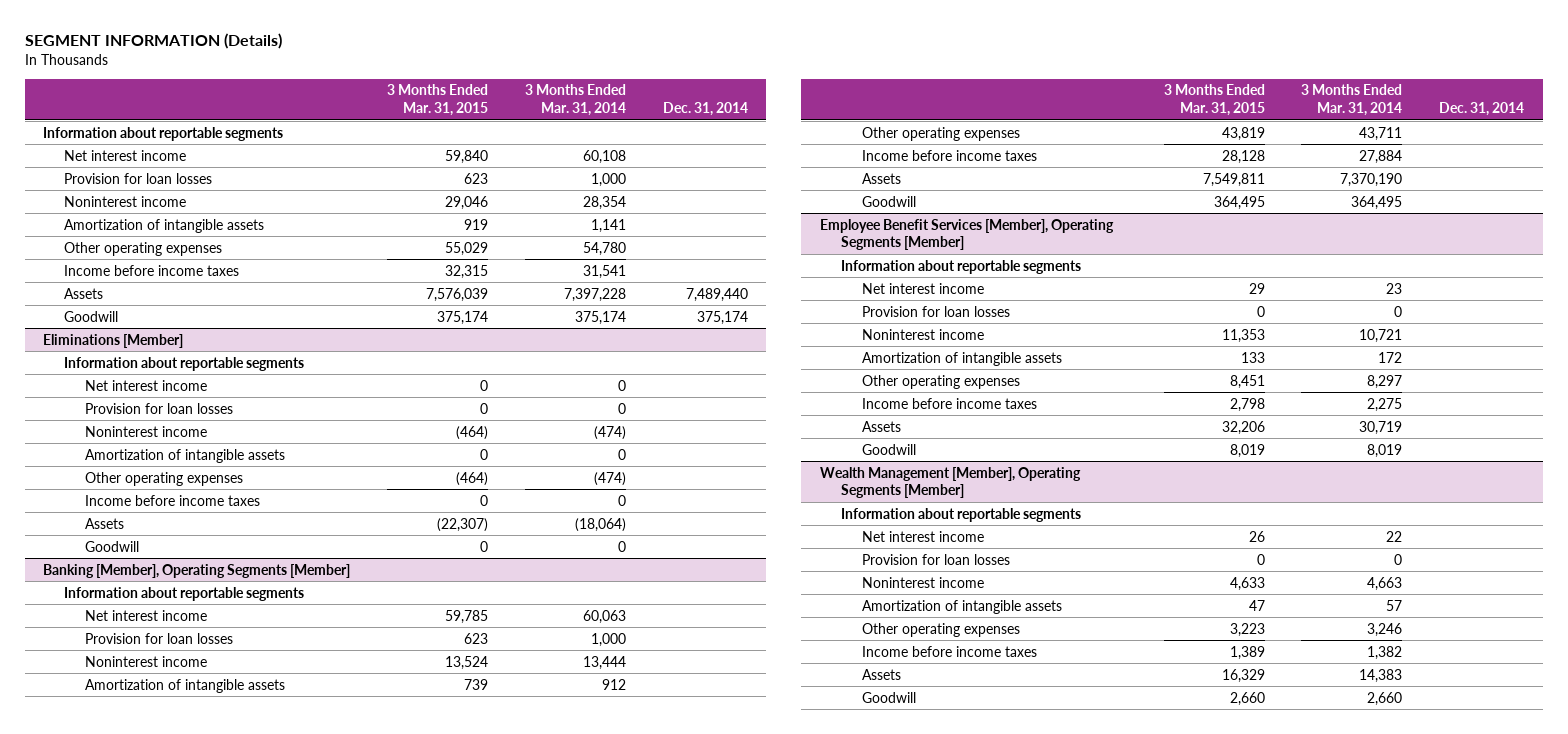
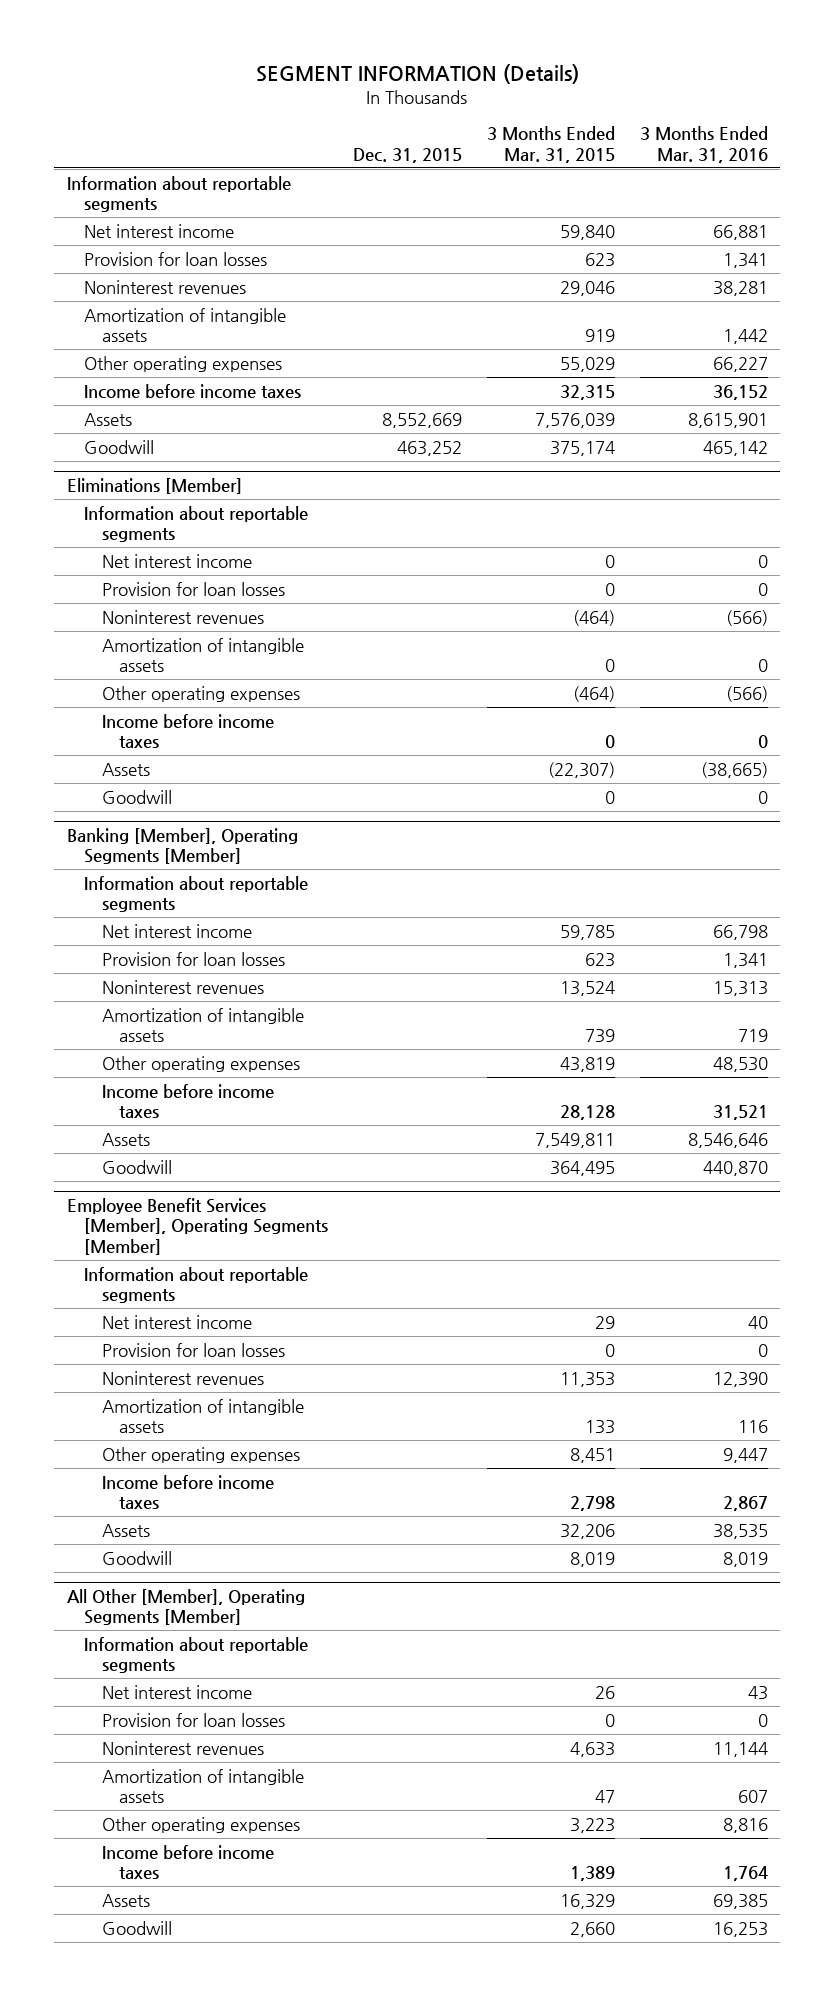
[525,84,627,117] 3 Months Ended Mar. 31, 2014 -> none
[662,102,748,117] Dec. 31, 2014 -> none
none -> [352,147,462,163] Dec. 31, 2015
none -> [639,126,768,163] 3 Months Ended Mar. 31, 2016
[64,195,187,207] Noninterest income -> [84,279,247,294] Noninterest revenues
[85,425,208,437] Noninterest income -> [101,609,264,624] Noninterest revenues
[85,655,208,667] Noninterest income -> [101,979,264,994] Noninterest revenues
[861,328,984,340] Noninterest income -> [101,1370,264,1385] Noninterest revenues
[819,466,1081,499] Wealth Management [Member], Operating Segments [Member] -> none
none -> [66,1588,305,1626] All Other [Member], Operating Segments [Member]
[861,576,984,588] Noninterest income -> [101,1740,264,1755] Noninterest revenues

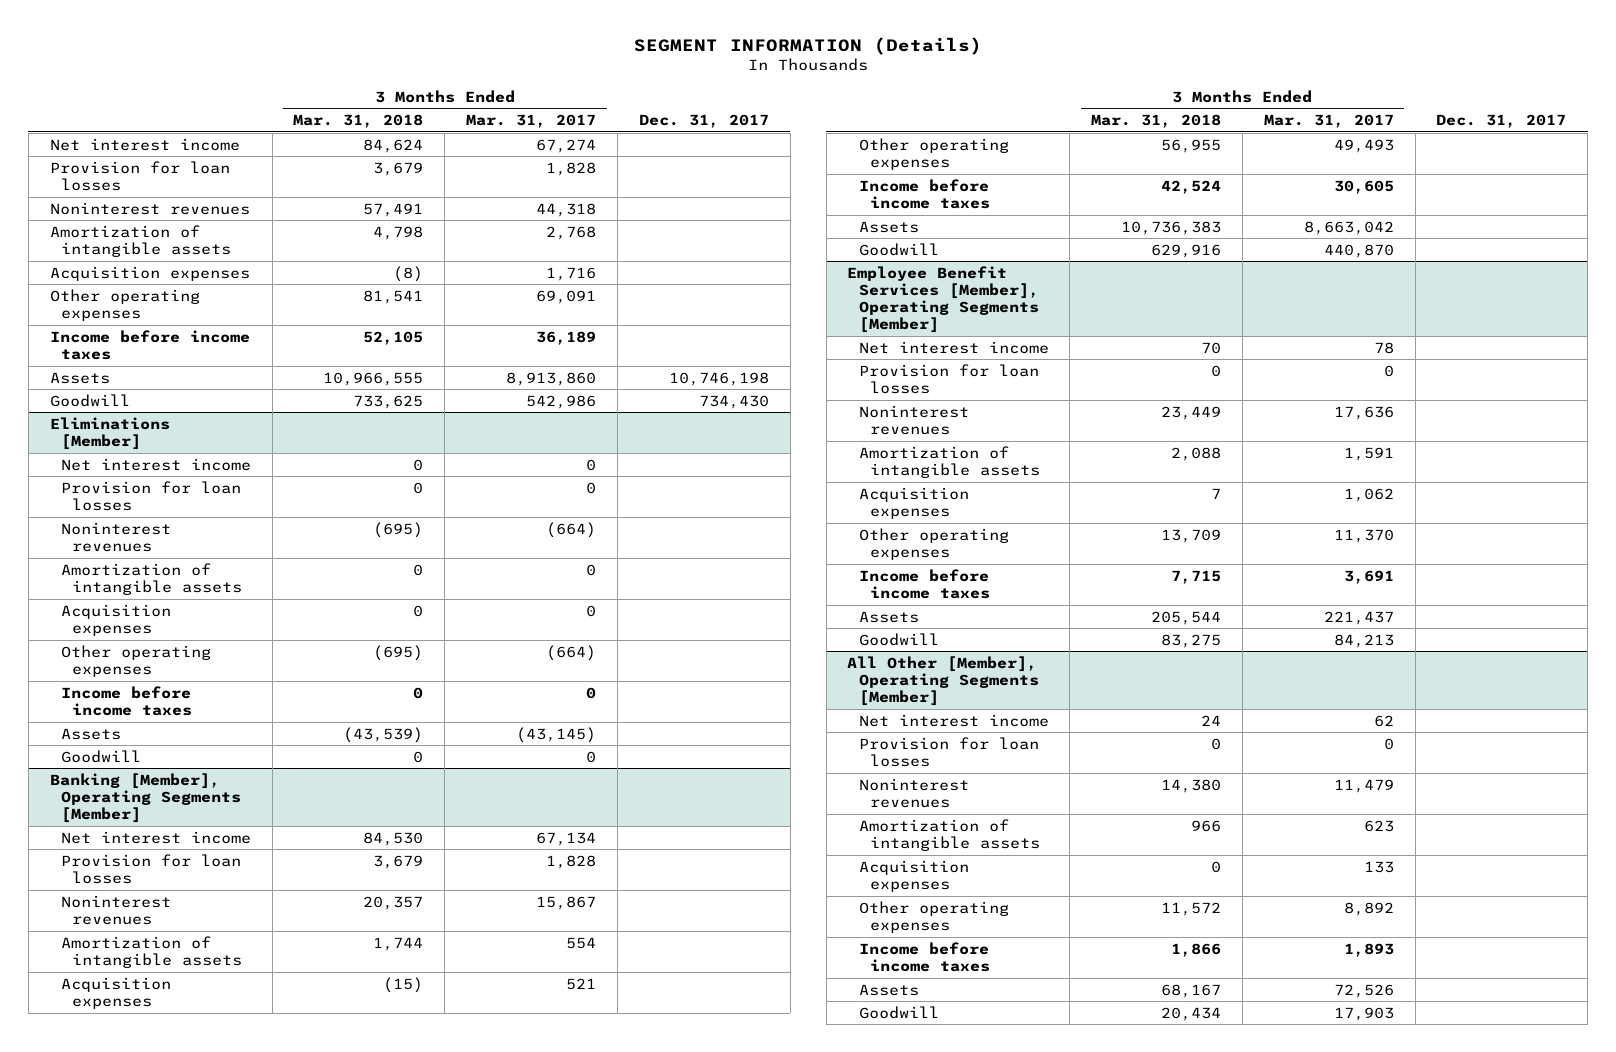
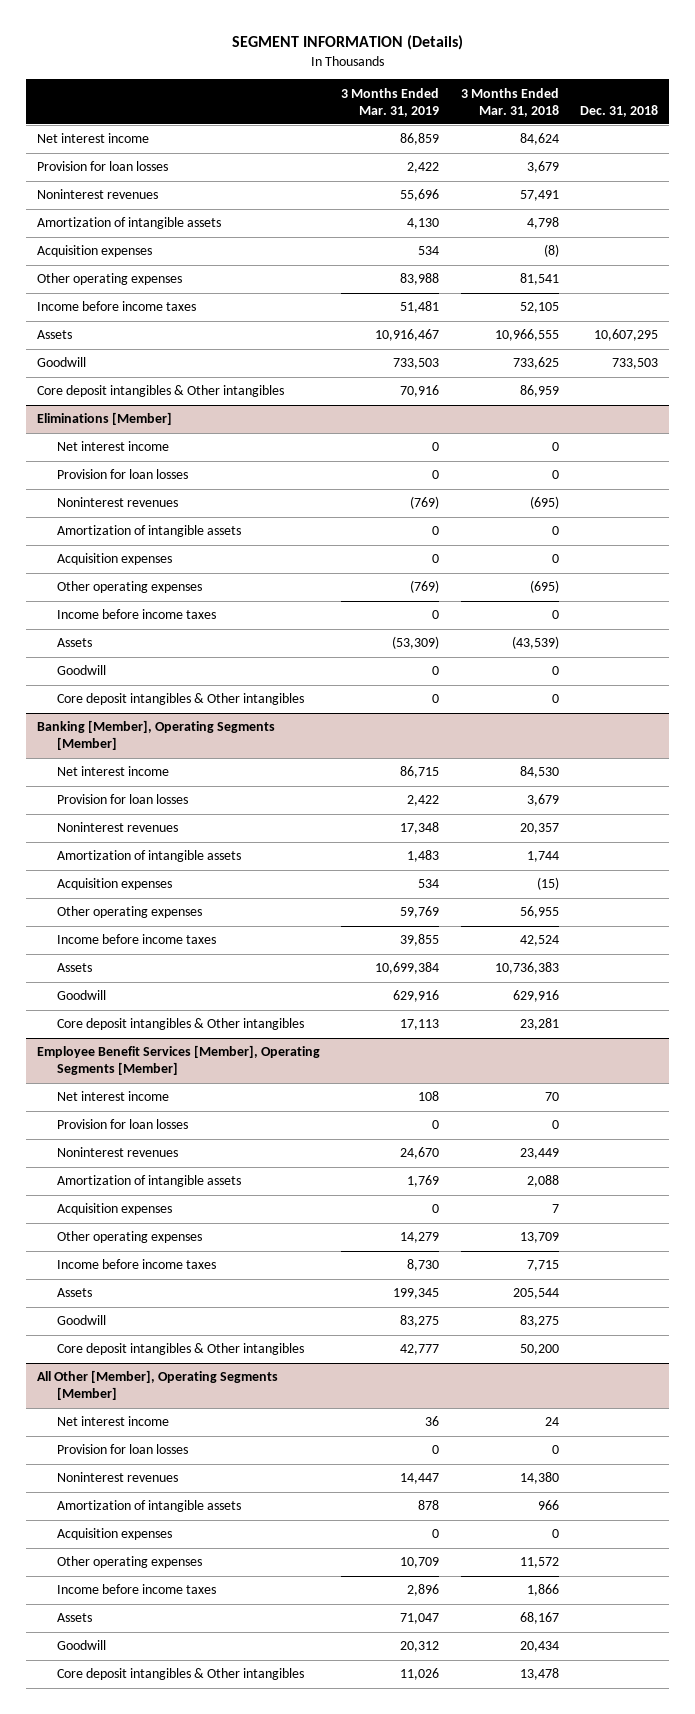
[466,114,597,129] Mar. 31, 2017 -> none
[638,114,769,129] Dec. 31, 2017 -> none
none -> [341,87,440,117] 3 Months Ended Mar. 31, 2019
none -> [580,104,659,117] Dec. 31, 2018
none -> [36,385,284,398] Core deposit intangibles & Other intangibles
none -> [57,693,305,706] Core deposit intangibles & Other intangibles
none -> [57,1018,305,1031] Core deposit intangibles & Other intangibles
none -> [57,1343,305,1356] Core deposit intangibles & Other intangibles
none -> [57,1668,305,1681] Core deposit intangibles & Other intangibles

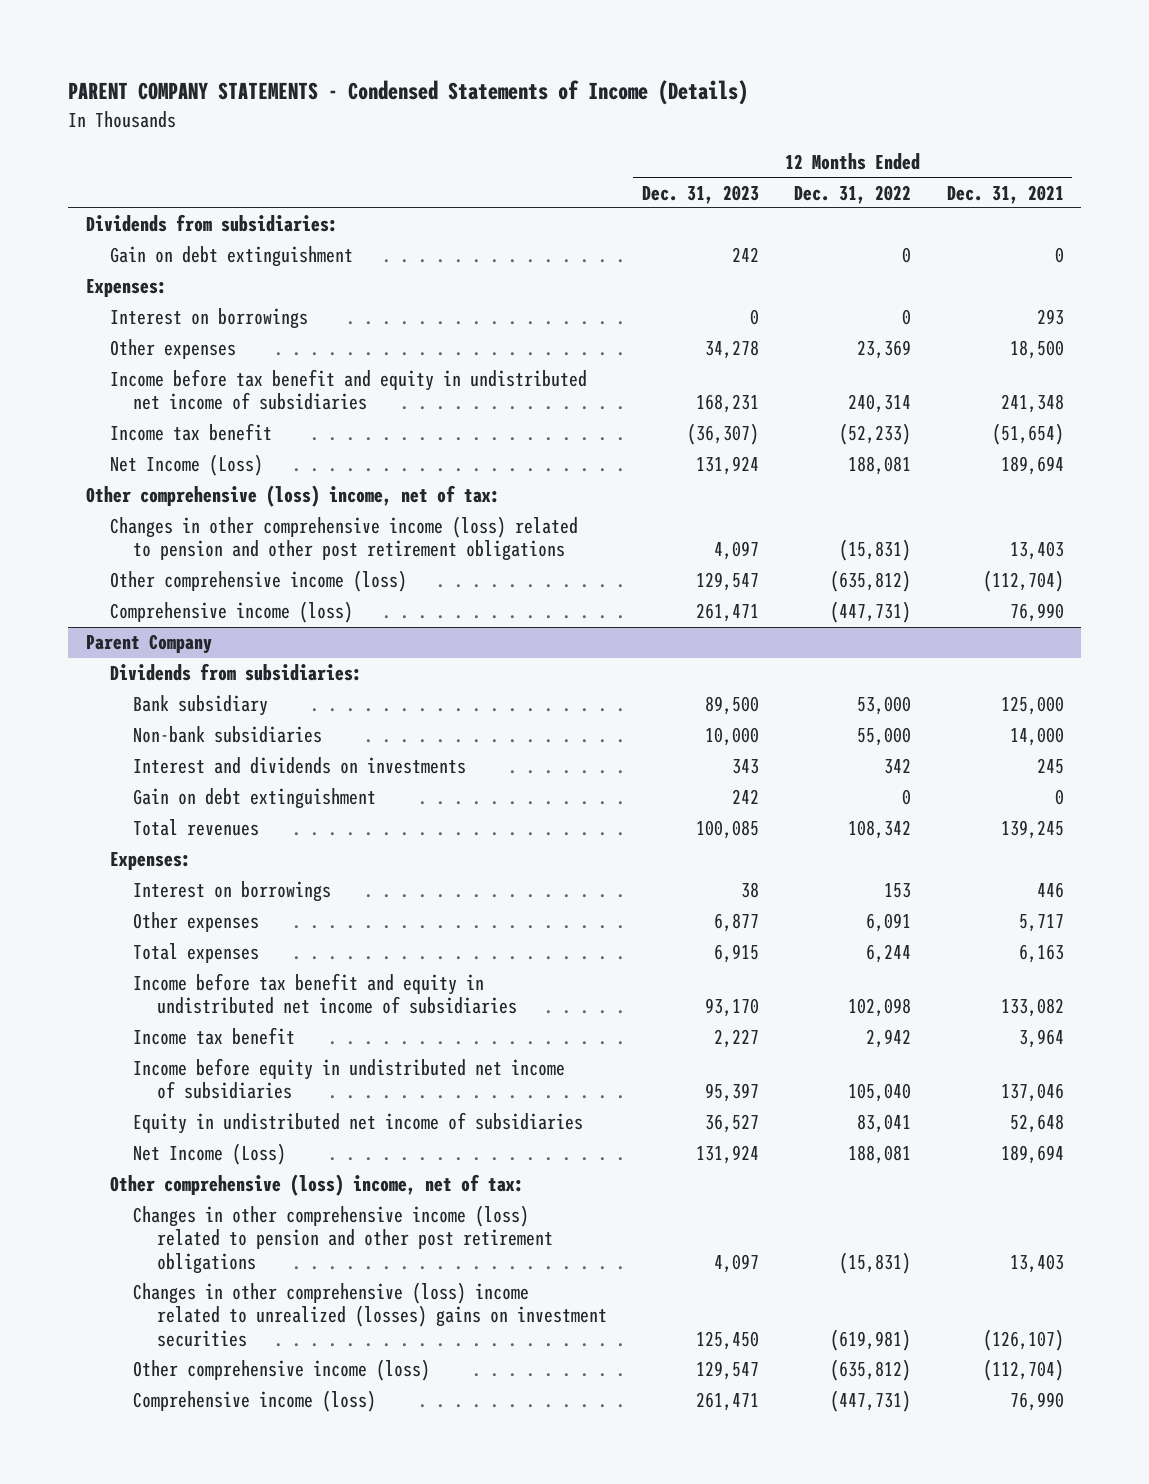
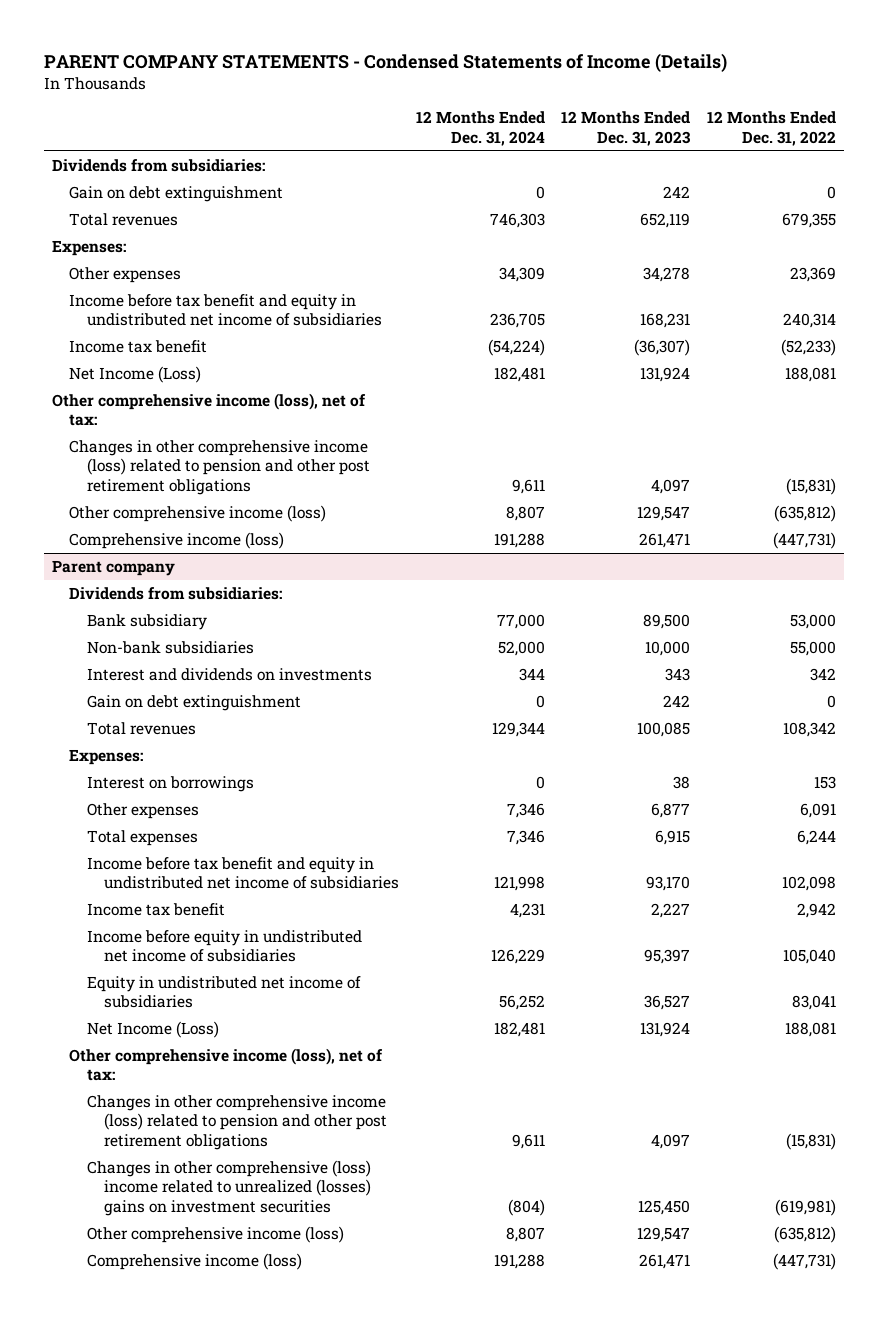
[946,184,1064,204] Dec. 31, 2021 -> none
none -> [415,111,545,146] 12 Months Ended Dec. 31, 2024
none -> [69,213,179,227] Total revenues
[109,308,308,330] Interest on borrowings -> none
[85,485,500,508] Other comprehensive (loss) income, net of tax: -> [52,393,367,427] Other comprehensive income (loss), net of tax:
[85,634,212,655] Parent Company -> [52,560,176,577] Parent company
[109,1174,524,1197] Other comprehensive (loss) income, net of tax: -> [69,1048,384,1082] Other comprehensive income (loss), net of tax:

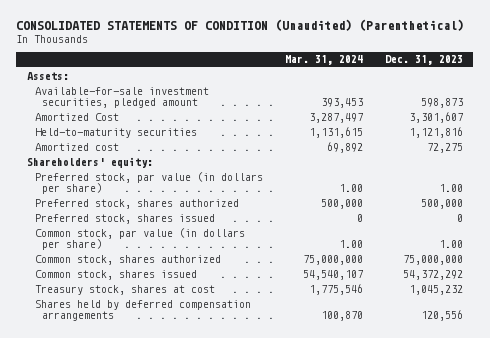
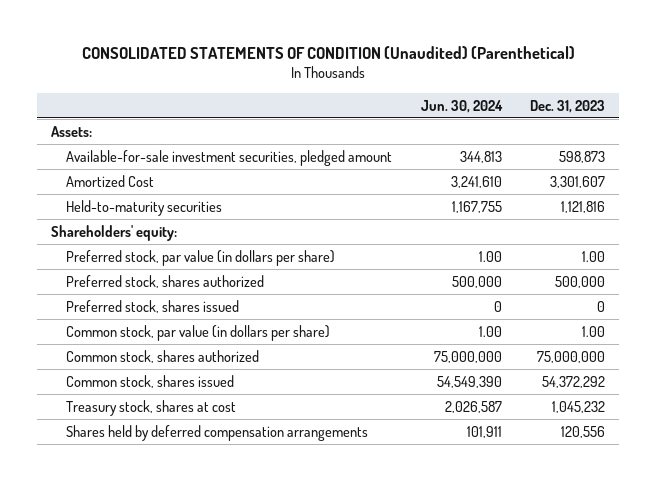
[284,55,363,66] Mar. 31, 2024 -> none
none -> [420,99,503,113] Jun. 30, 2024
[34,142,119,151] Amortized cost -> none

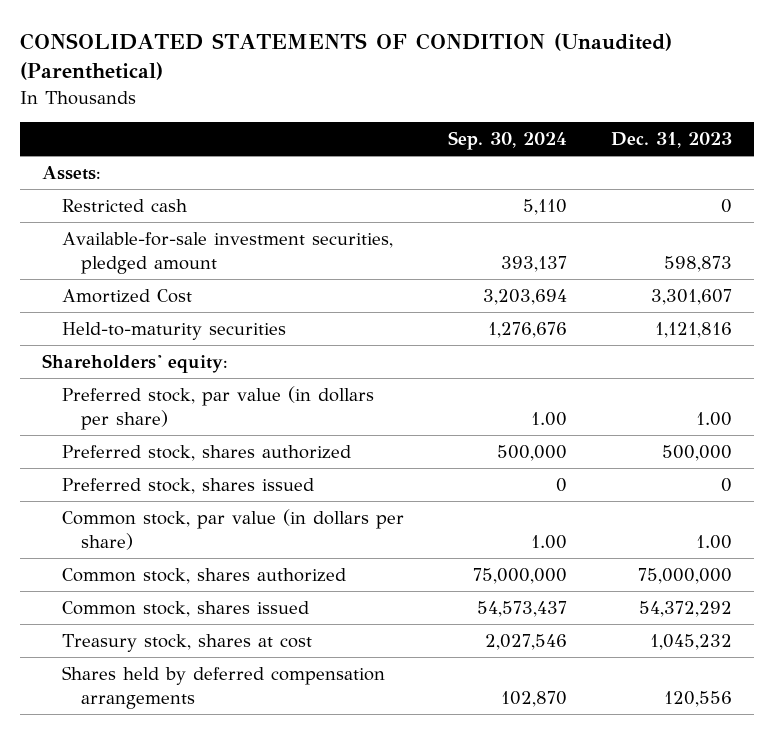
[420,99,503,113] Jun. 30, 2024 -> none
none -> [447,131,567,151] Sep. 30, 2024
none -> [61,199,187,213] Restricted cash

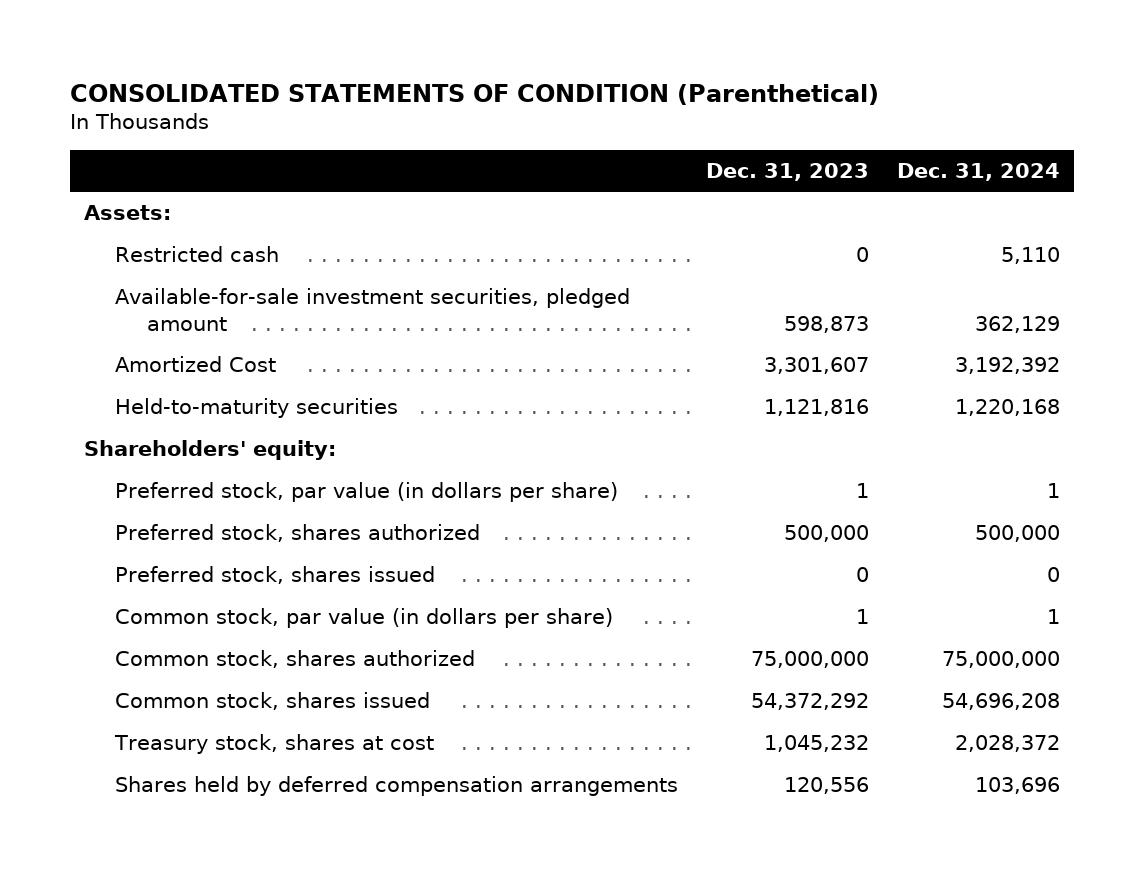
[20,33,673,81] CONSOLIDATED STATEMENTS OF CONDITION (Unaudited) (Parenthetical) -> [70,83,880,105] CONSOLIDATED STATEMENTS OF CONDITION (Parenthetical)
[447,131,567,151] Sep. 30, 2024 -> none
none -> [897,162,1061,181] Dec. 31, 2024
[696,412,733,427] 1.00 -> [856,483,870,499] 1
[696,535,733,550] 1.00 -> [856,609,870,625] 1

